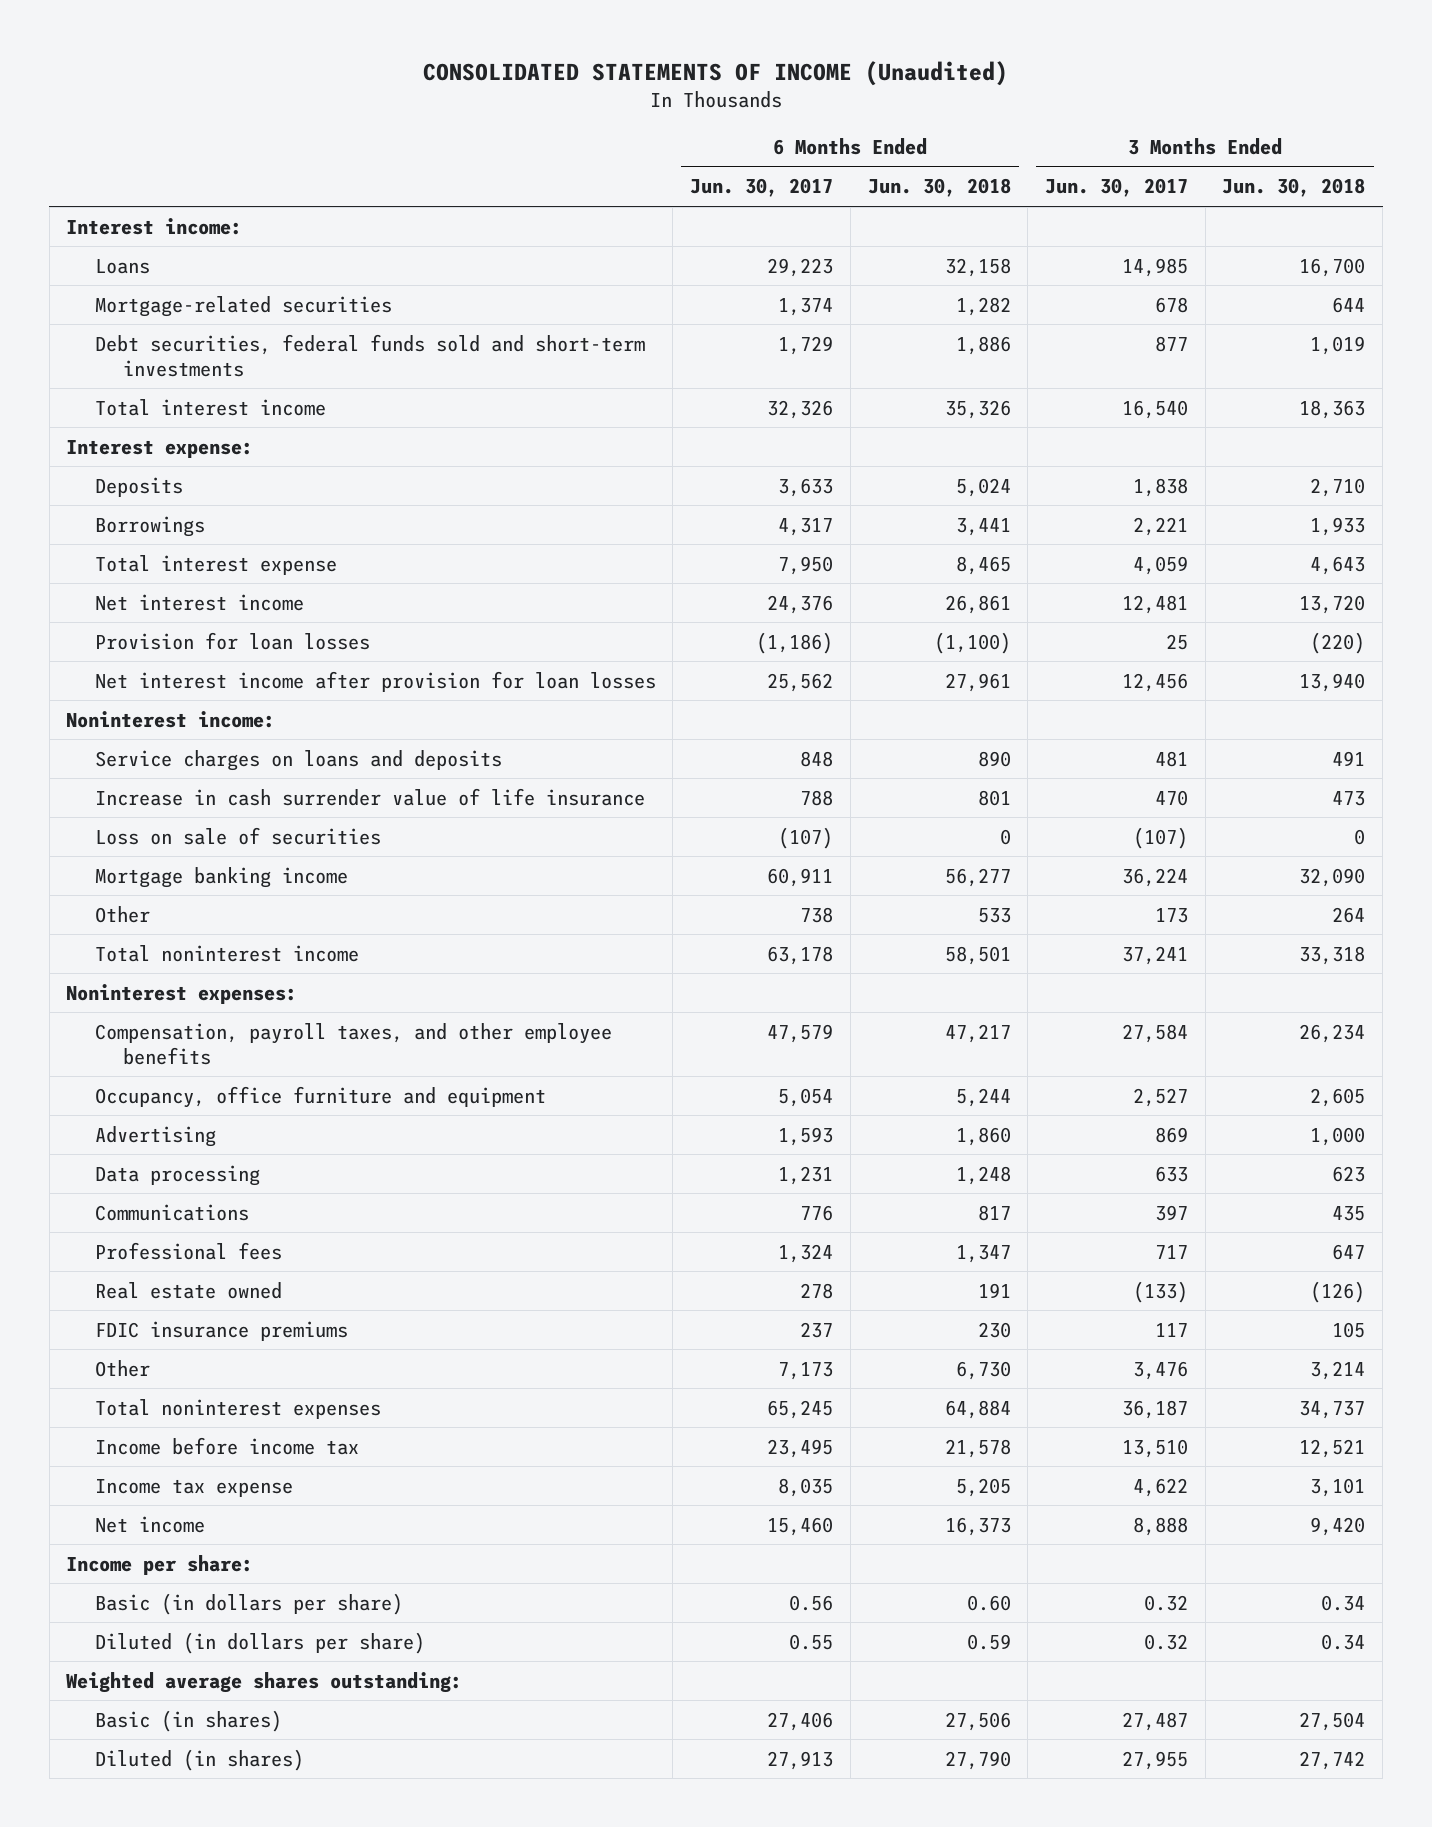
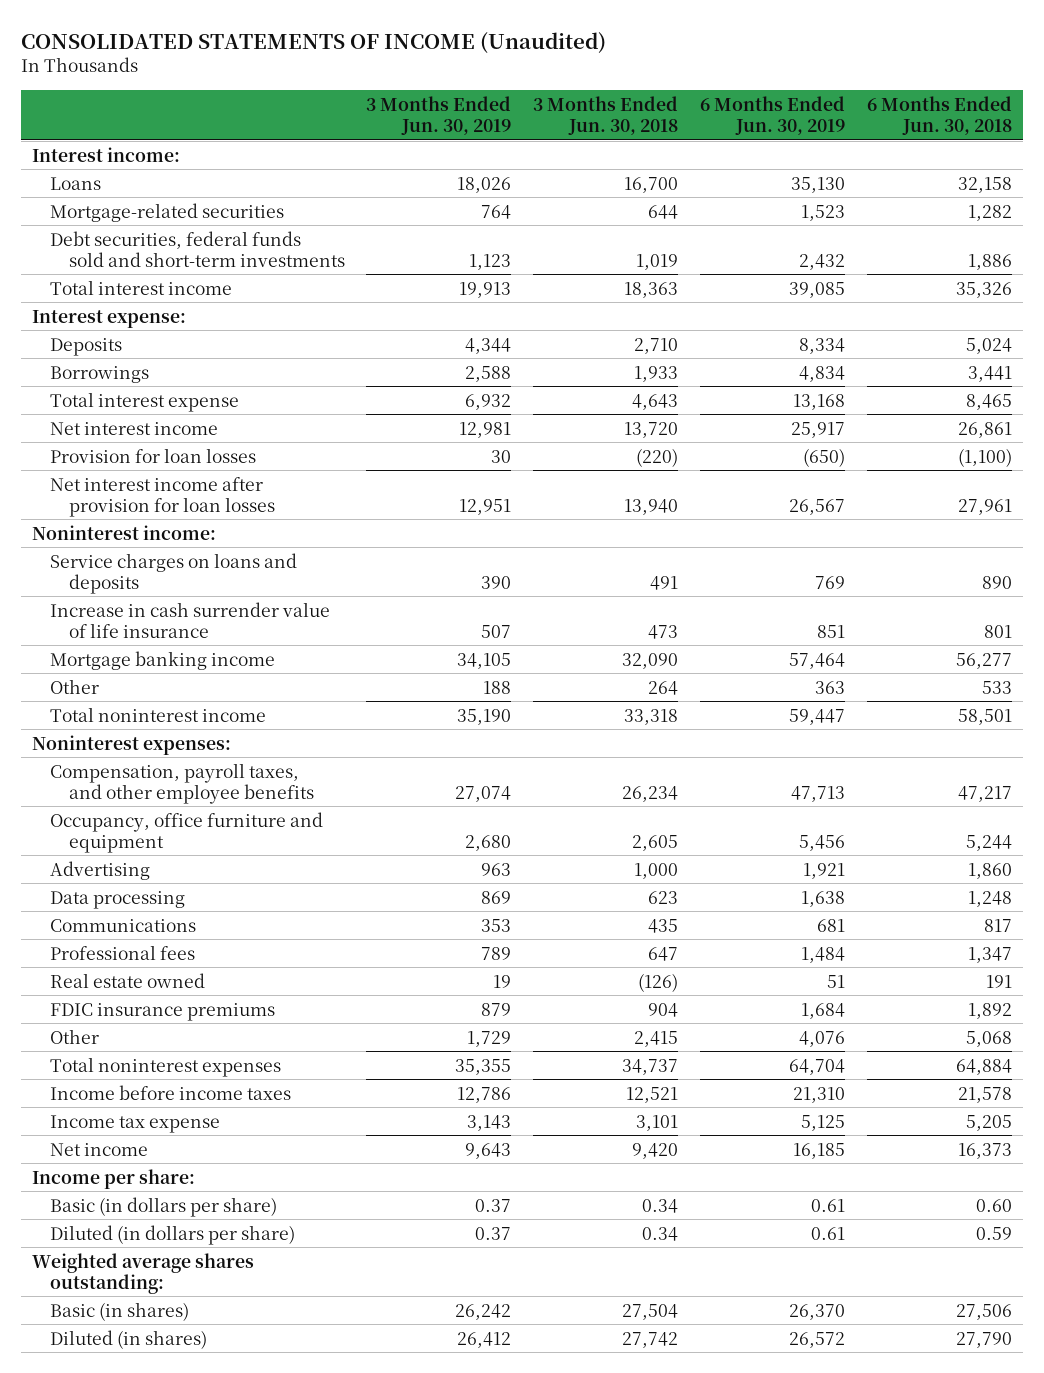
[690,178,834,198] Jun. 30, 2017 -> none
[1044,178,1188,198] Jun. 30, 2017 -> none
none -> [366,95,512,135] 3 Months Ended Jun. 30, 2019
none -> [700,95,846,135] 6 Months Ended Jun. 30, 2019
[94,826,381,845] Loss on sale of securities -> none
[977,1321,1011,1338] 230 -> [967,1002,1012,1019] 1,892
[1332,1321,1366,1338] 105 -> [648,1002,679,1017] 904
[955,1360,1011,1380] 6,730 -> [965,1030,1012,1047] 5,068
[1310,1360,1366,1380] 3,214 -> [634,1030,679,1047] 2,415
[94,1436,359,1455] Income before income tax -> [50,1084,292,1100] Income before income taxes

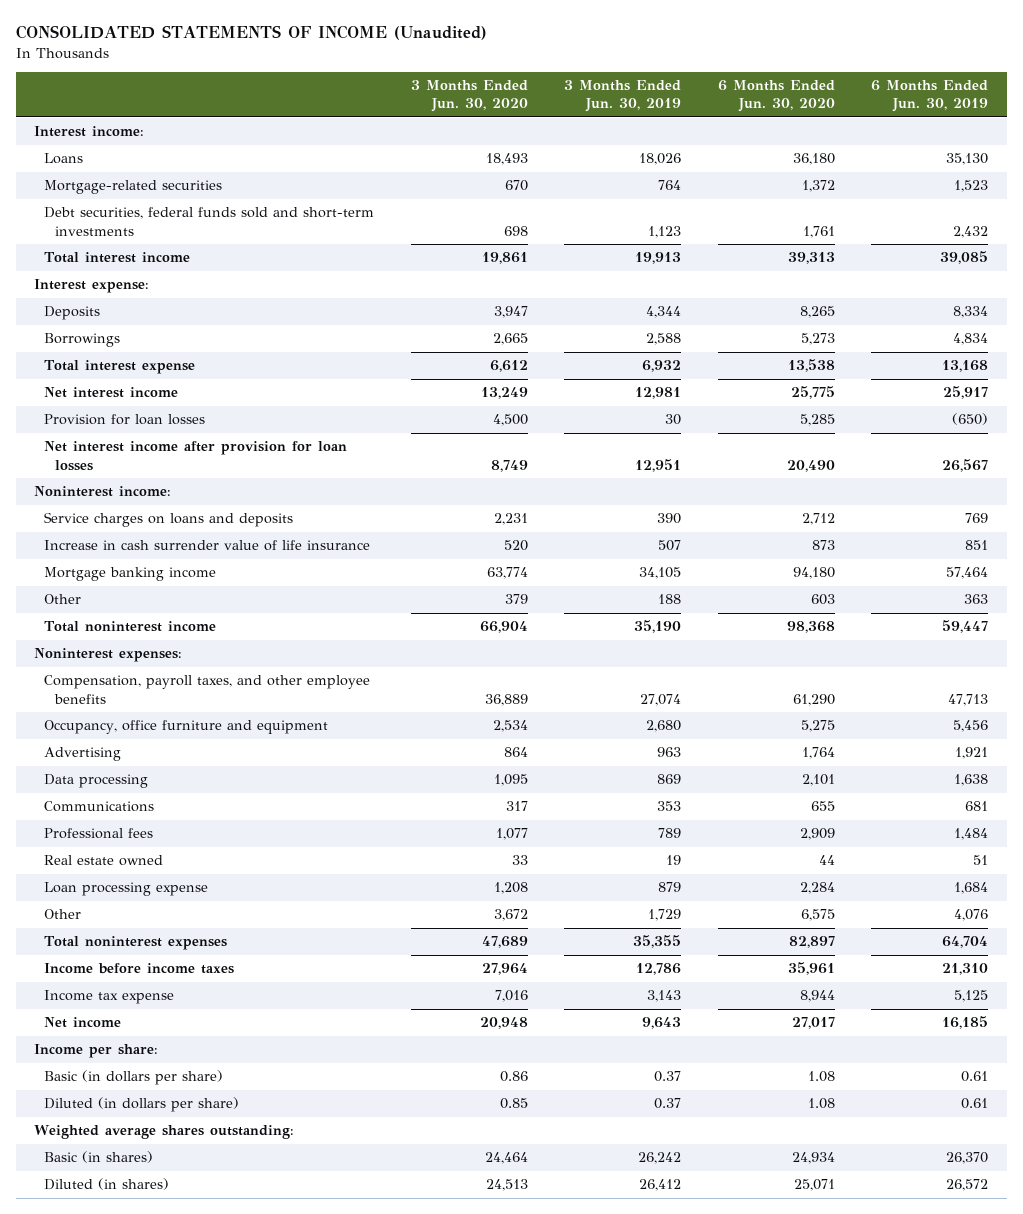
[533,95,679,135] 3 Months Ended Jun. 30, 2018 -> none
[866,95,1012,135] 6 Months Ended Jun. 30, 2018 -> none
none -> [410,80,528,113] 3 Months Ended Jun. 30, 2020
none -> [717,80,835,113] 6 Months Ended Jun. 30, 2020
[50,1002,276,1021] FDIC insurance premiums -> [44,882,209,897] Loan processing expense

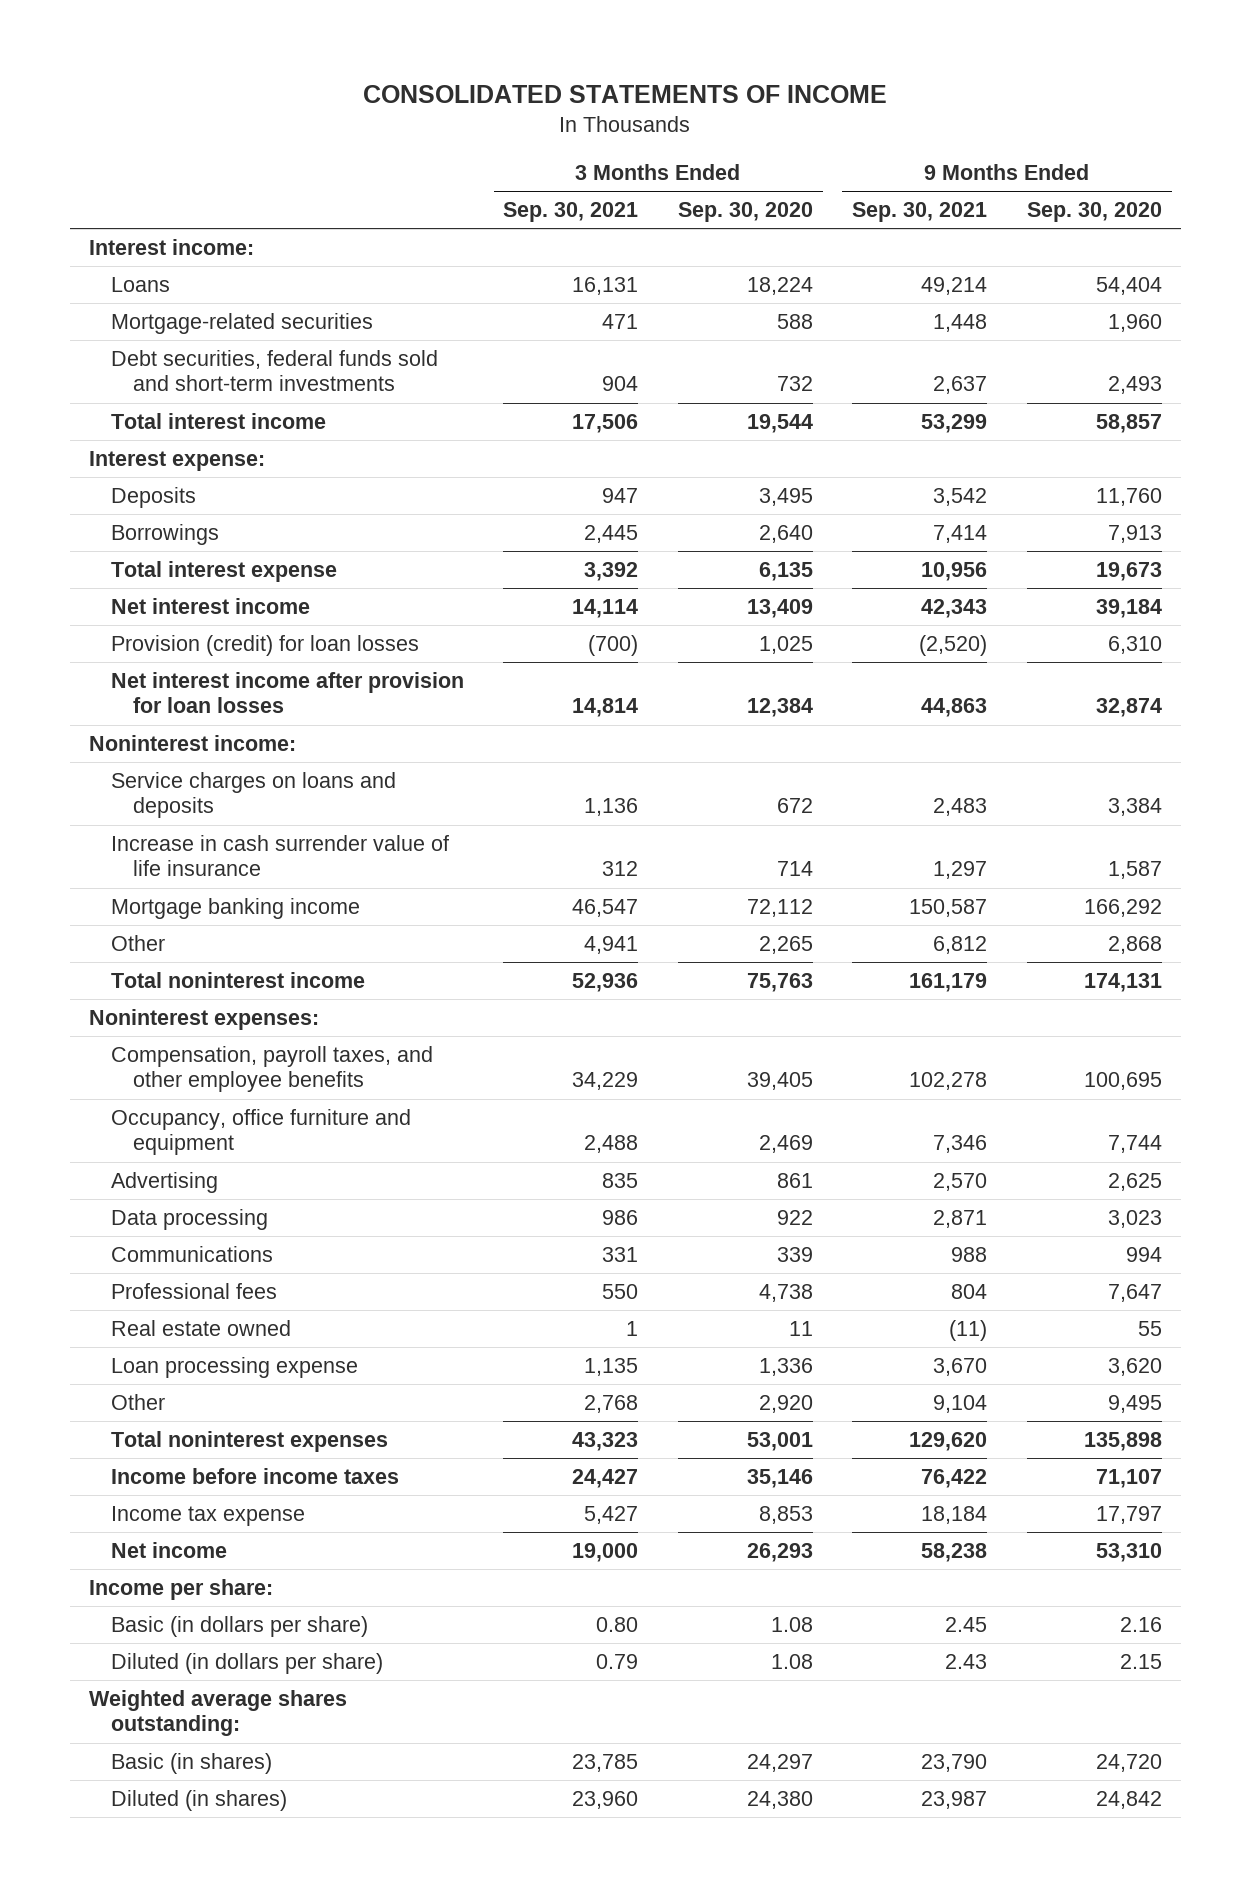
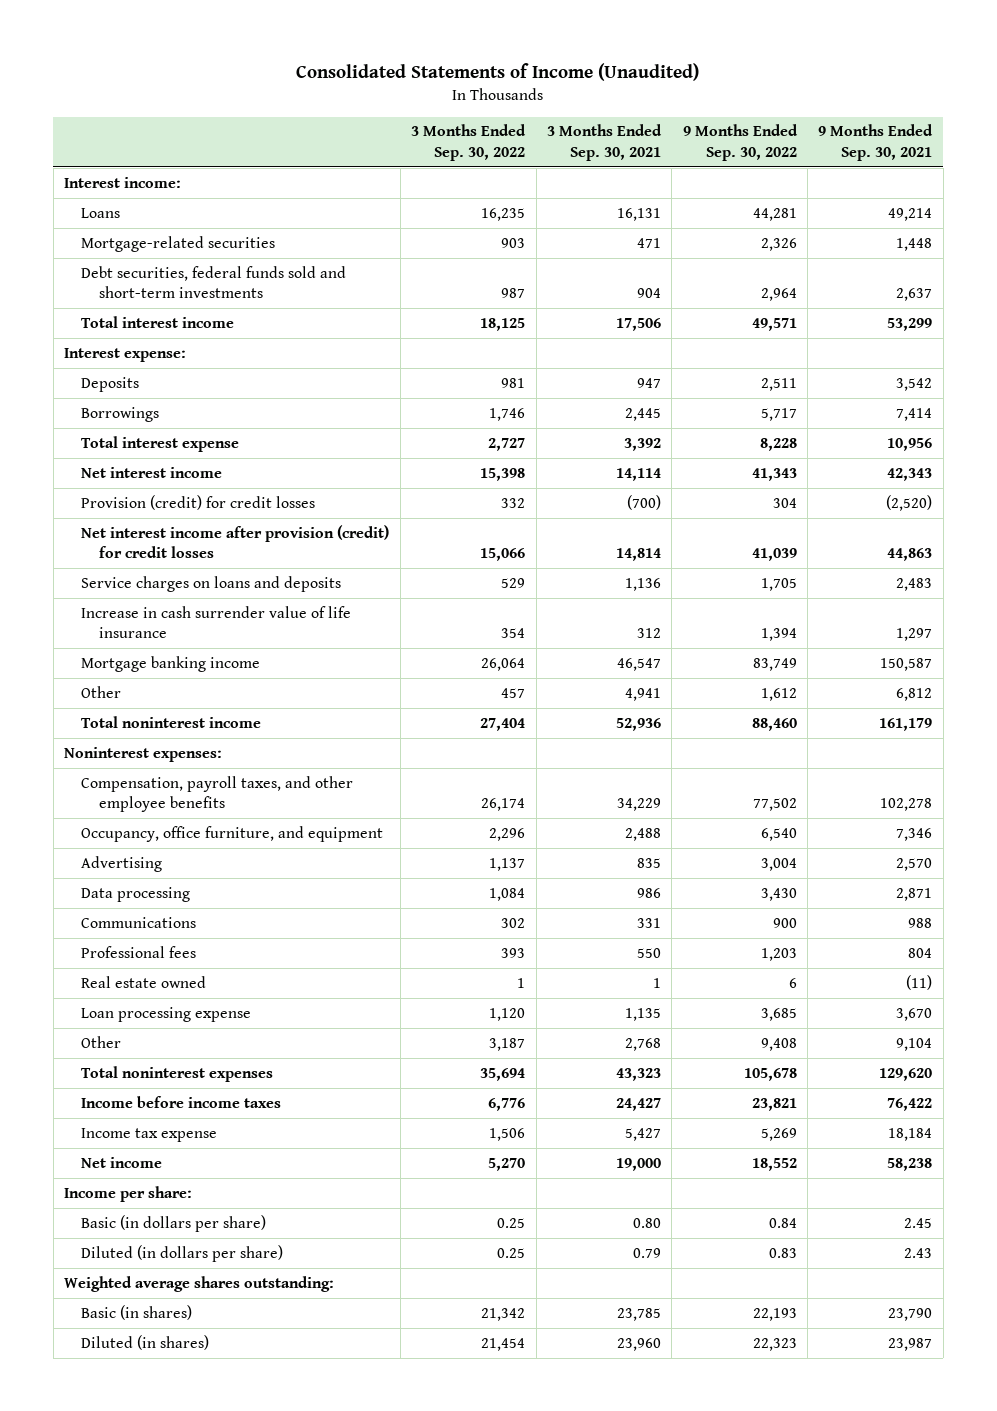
[363,85,888,104] CONSOLIDATED STATEMENTS OF INCOME -> [296,63,700,82] Consolidated Statements of Income (Unaudited)
[677,202,813,223] Sep. 30, 2020 -> none
[1026,202,1162,223] Sep. 30, 2020 -> none
none -> [411,124,527,161] 3 Months Ended Sep. 30, 2022
none -> [682,124,798,161] 9 Months Ended Sep. 30, 2022
[89,735,297,752] Noninterest income: -> none
[110,635,419,657] Provision (credit) for loan losses -> [81,494,316,510] Provision (credit) for credit losses
[110,672,464,714] Net interest income after provision for loan losses -> [81,524,390,559] Net interest income after provision (credit) for credit losses
[110,1109,411,1156] Occupancy, office furniture and equipment -> [81,825,384,842] Occupancy, office furniture, and equipment

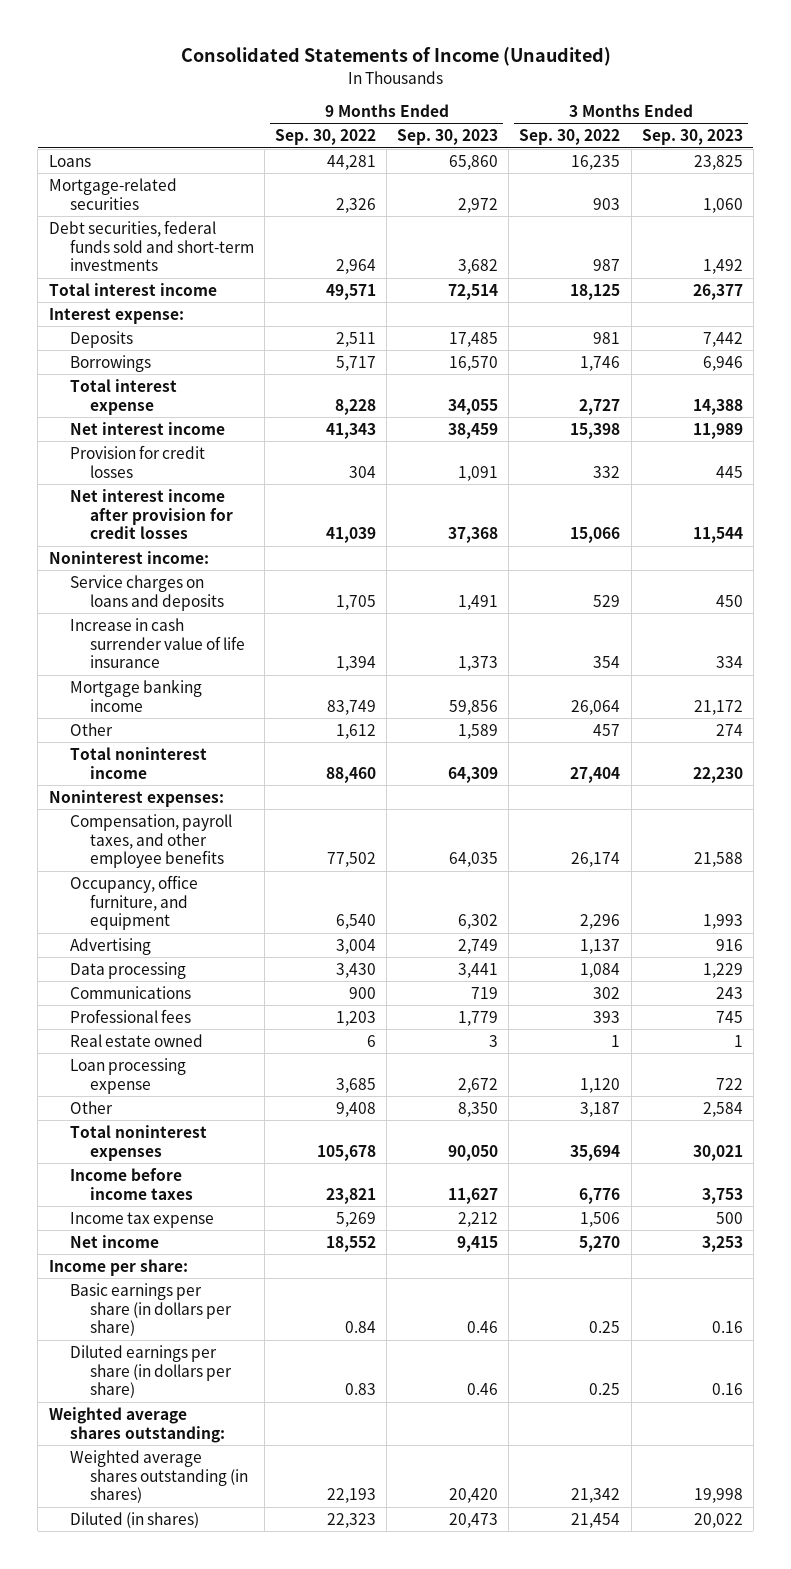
[546,124,662,161] 3 Months Ended Sep. 30, 2021 -> none
[818,124,934,161] 9 Months Ended Sep. 30, 2021 -> none
none -> [397,129,499,146] Sep. 30, 2023
none -> [641,129,743,146] Sep. 30, 2023
[64,176,182,188] Interest income: -> none
[81,494,316,510] Provision (credit) for credit losses -> [69,444,205,478] Provision for credit losses
[81,524,390,559] Net interest income after provision (credit) for credit losses -> [69,488,234,540] Net interest income after provision for credit losses
none -> [48,550,209,564] Noninterest income:
[81,1214,267,1232] Basic (in dollars per share) -> [69,1282,233,1337] Basic earnings per share (in dollars per share)
[81,1244,284,1262] Diluted (in dollars per share) -> [69,1344,233,1399] Diluted earnings per share (in dollars per share)
[81,1304,193,1320] Basic (in shares) -> [69,1449,249,1504] Weighted average shares outstanding (in shares)

